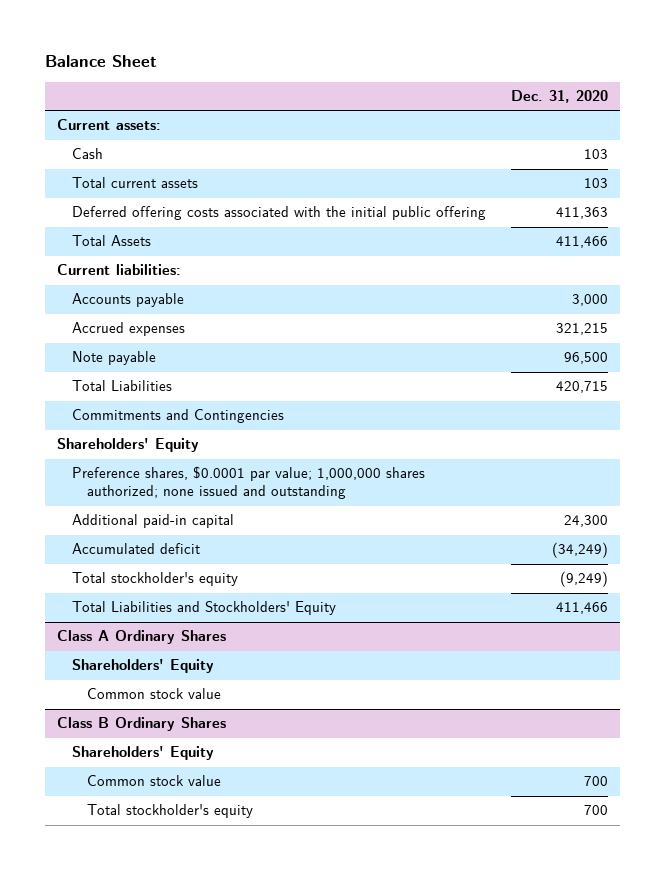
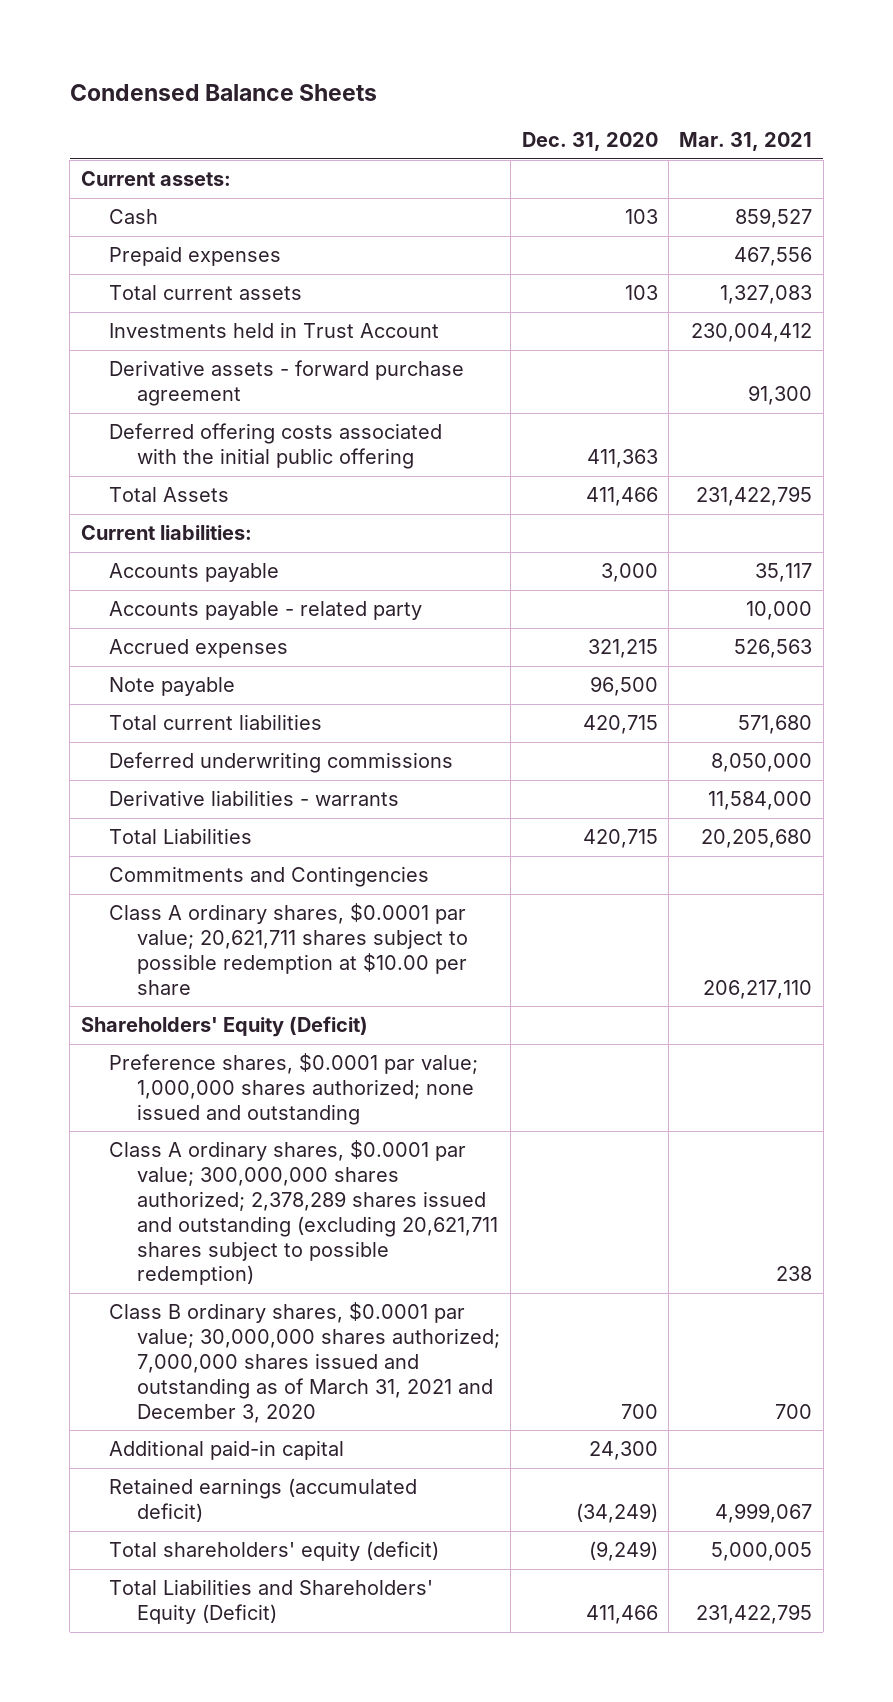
[44,55,157,68] Balance Sheet -> [69,83,377,101] Condensed Balance Sheets
none -> [679,131,813,151] Mar. 31, 2021
none -> [108,246,281,267] Prepaid expenses
none -> [108,322,439,339] Investments held in Trust Account
none -> [108,360,464,407] Derivative assets - forward purchase agreement
none -> [108,601,422,621] Accounts payable - related party
none -> [108,714,322,731] Total current liabilities
none -> [108,752,453,774] Deferred underwriting commissions
none -> [108,790,399,807] Derivative liabilities - warrants
none -> [108,903,469,995] Class A ordinary shares, $0.0001 par value; 20,621,711 shares subject to possible redemption at $10.00 per share
[56,438,199,453] Shareholders' Equity -> [80,1016,368,1038] Shareholders' Equity (Deficit)
none -> [108,1140,499,1286] Class A ordinary shares, $0.0001 par value; 300,000,000 shares authorized; 2,378,289 shares issued and outstanding (excluding 20,621,711 shares subject to possible redemption)
none -> [108,1302,501,1423] Class B ordinary shares, $0.0001 par value; 30,000,000 shares authorized; 7,000,000 shares issued and outstanding as of March 31, 2021 and December 3, 2020
[56,630,226,645] Class A Ordinary Shares -> none
[72,659,215,674] Shareholders' Equity -> none
[87,688,222,700] Common stock value -> none
[56,717,226,732] Class B Ordinary Shares -> none
[72,746,215,761] Shareholders' Equity -> none
[87,775,222,787] Common stock value -> none
[87,804,254,819] Total stockholder's equity -> none
[72,543,201,555] Accumulated deficit -> [108,1478,417,1523] Retained earnings (accumulated deficit)
[72,572,239,587] Total stockholder's equity -> [108,1541,439,1562] Total shareholders' equity (deficit)
[72,601,337,616] Total Liabilities and Stockholders' Equity -> [108,1579,433,1625] Total Liabilities and Shareholders' Equity (Deficit)

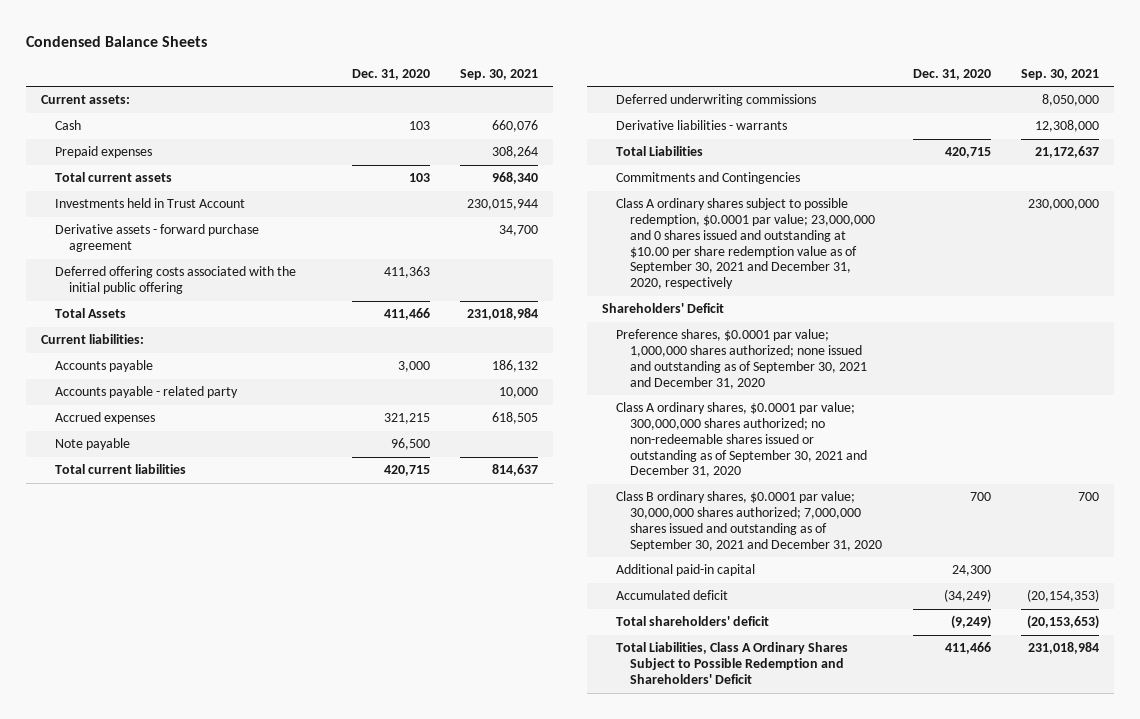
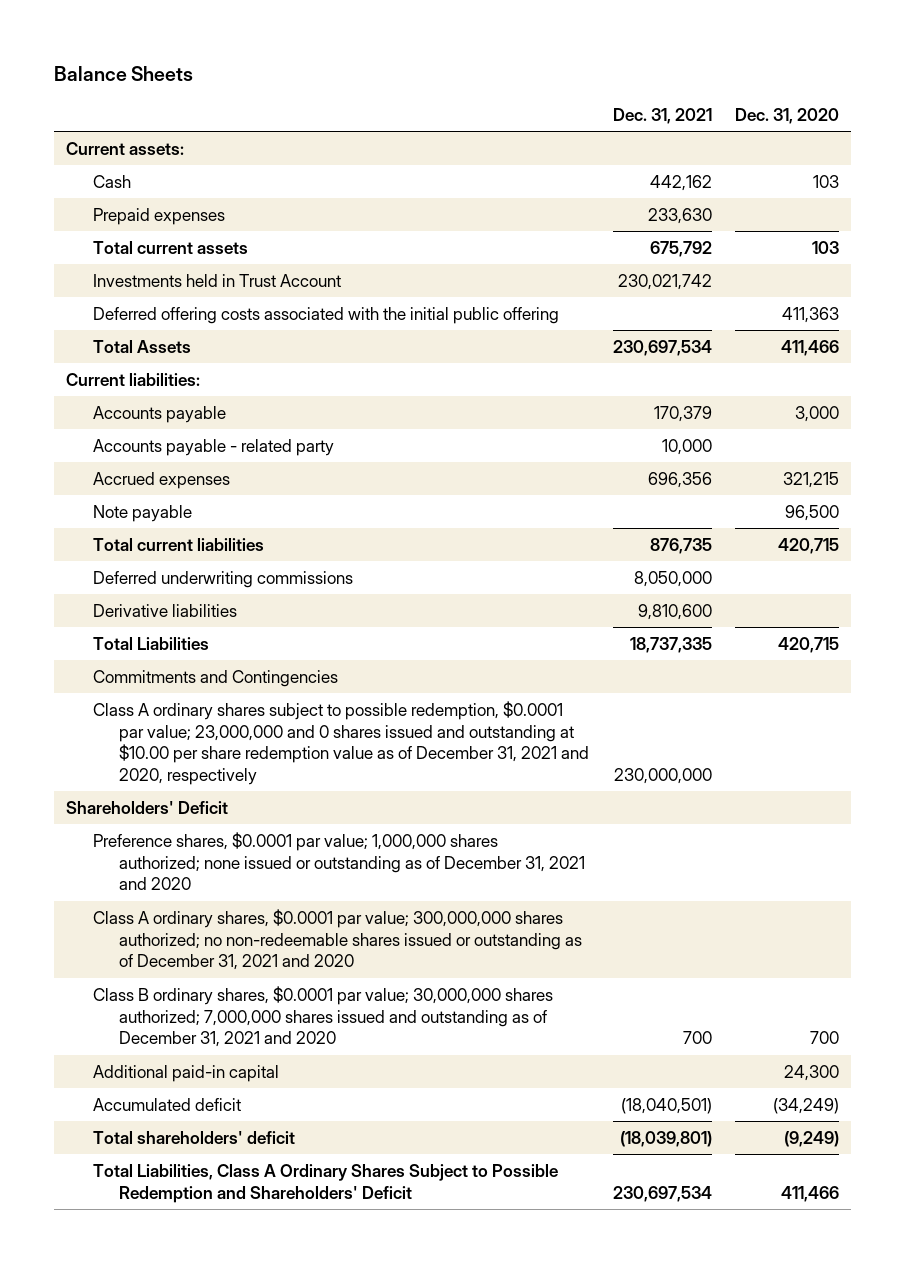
[25,35,207,47] Condensed Balance Sheets -> [54,65,194,81] Balance Sheets
[459,68,538,80] Sep. 30, 2021 -> none
none -> [612,107,712,124] Dec. 31, 2021
[55,224,260,253] Derivative assets - forward purchase agreement -> none
[616,120,788,131] Derivative liabilities - warrants -> [92,603,237,617] Derivative liabilities
[616,198,876,290] Class A ordinary shares subject to possible redemption, $0.0001 par value; 23,000,000 and 0 shares issued and outstanding at $10.00 per share redemption value as of September 30, 2021 and December 31, 2020, respectively -> [92,700,590,785] Class A ordinary shares subject to possible redemption, $0.0001 par value; 23,000,000 and 0 shares issued and outstanding at $10.00 per share redemption value as of December 31, 2021 and 2020, respectively
[616,329,868,389] Preference shares, $0.0001 par value; 1,000,000 shares authorized; none issued and outstanding as of September 30, 2021 and December 31, 2020 -> [92,831,586,891] Preference shares, $0.0001 par value; 1,000,000 shares authorized; none issued or outstanding as of December 31, 2021 and 2020
[616,402,868,478] Class A ordinary shares, $0.0001 par value; 300,000,000 shares authorized; no non-redeemable shares issued or outstanding as of September 30, 2021 and December 31, 2020 -> [92,908,583,971] Class A ordinary shares, $0.0001 par value; 300,000,000 shares authorized; no non-redeemable shares issued or outstanding as of December 31, 2021 and 2020
[616,491,883,551] Class B ordinary shares, $0.0001 par value; 30,000,000 shares authorized; 7,000,000 shares issued and outstanding as of September 30, 2021 and December 31, 2020 -> [92,985,553,1048] Class B ordinary shares, $0.0001 par value; 30,000,000 shares authorized; 7,000,000 shares issued and outstanding as of December 31, 2021 and 2020

